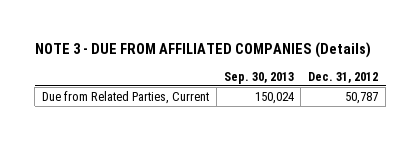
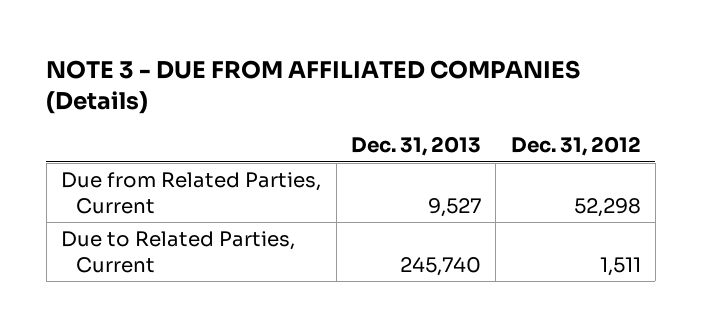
[223,71,294,84] Sep. 30, 2013 -> none
none -> [350,136,481,157] Dec. 31, 2013
[345,92,379,105] 50,787 -> [573,197,641,217] 52,298
none -> [61,230,296,273] Due to Related Parties, Current

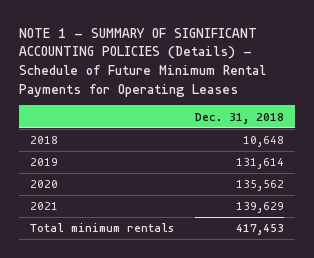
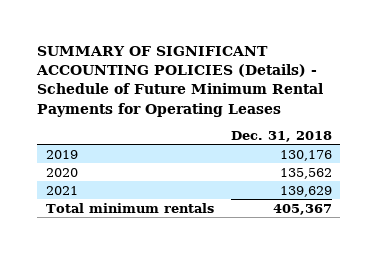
[19,27,267,97] NOTE 1 - SUMMARY OF SIGNIFICANT ACCOUNTING POLICIES (Details) - Schedule of Future Minimum Rental Payments for Operating Leases -> [36,46,324,117] SUMMARY OF SIGNIFICANT ACCOUNTING POLICIES (Details) - Schedule of Future Minimum Rental Payments for Operating Leases
[30,136,59,145] 2018 -> none
[236,158,285,170] 131,614 -> [279,149,332,161] 130,176
[236,224,285,236] 417,453 -> [272,203,332,215] 405,367

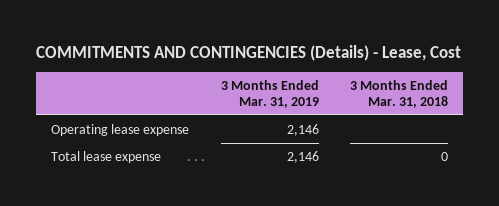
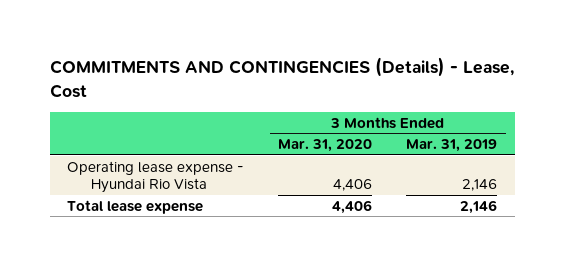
[349,79,448,109] 3 Months Ended Mar. 31, 2018 -> none
none -> [278,139,373,153] Mar. 31, 2020
[51,123,190,136] Operating lease expense -> [66,160,244,194] Operating lease expense - Hyundai Rio Vista

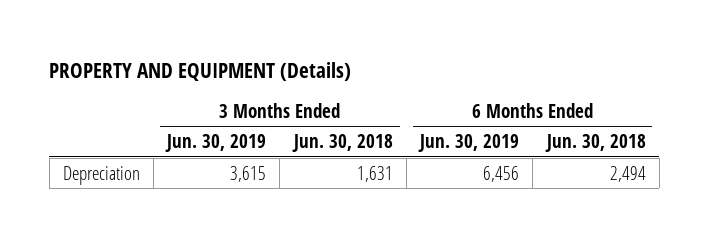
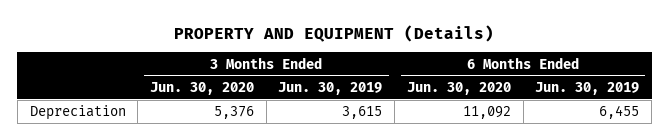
[291,133,393,152] Jun. 30, 2018 -> none
[544,133,646,152] Jun. 30, 2018 -> none
none -> [150,81,255,95] Jun. 30, 2020
none -> [406,81,511,95] Jun. 30, 2020
[483,165,520,182] 6,456 -> [599,105,640,120] 6,455

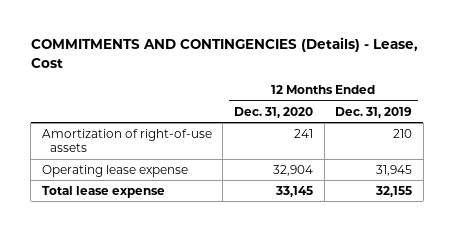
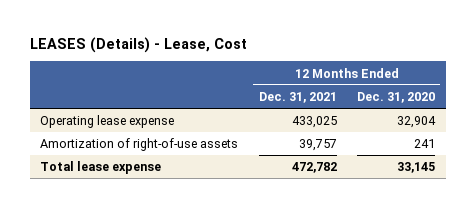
[30,37,418,68] COMMITMENTS AND CONTINGENCIES (Details) - Lease, Cost -> [29,36,247,53] LEASES (Details) - Lease, Cost
[335,106,413,118] Dec. 31, 2019 -> none
none -> [258,92,337,104] Dec. 31, 2021
[41,128,212,153] Amortization of right-of-use assets -> [39,138,238,152] Amortization of right-of-use assets

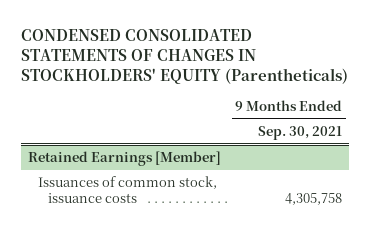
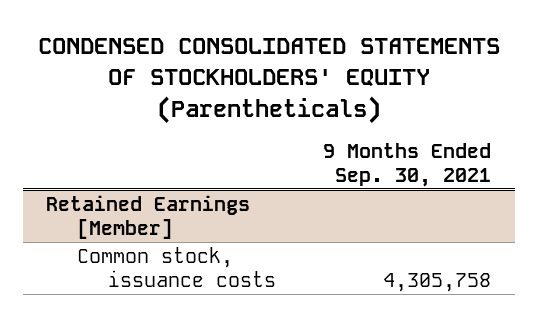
[21,29,349,85] CONDENSED CONSOLIDATED STATEMENTS OF CHANGES IN STOCKHOLDERS' EQUITY (Parentheticals) -> [37,37,500,124] CONDENSED CONSOLIDATED STATEMENTS OF STOCKHOLDERS' EQUITY (Parentheticals)
[37,176,217,204] Issuances of common stock, issuance costs -> [77,247,277,287] Common stock, issuance costs

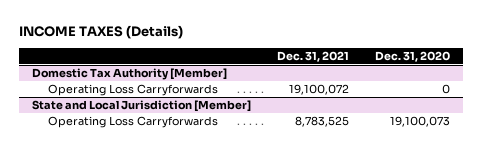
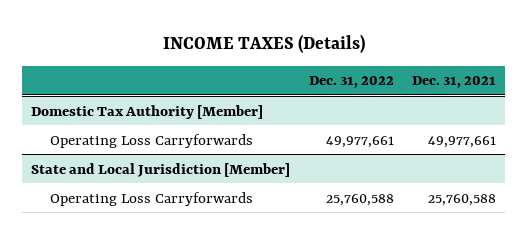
[375,50,451,62] Dec. 31, 2020 -> none
none -> [308,76,394,89] Dec. 31, 2022
[289,84,350,96] 19,100,072 -> [428,135,497,148] 49,977,661
[295,116,350,128] 8,783,525 -> [428,193,497,206] 25,760,588

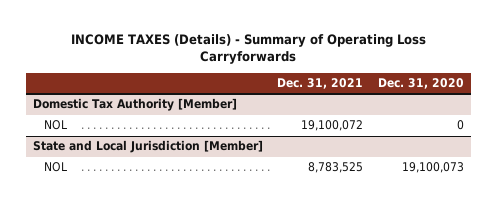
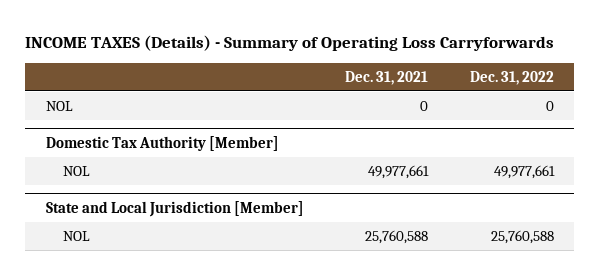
[377,78,464,90] Dec. 31, 2020 -> none
none -> [469,70,554,85] Dec. 31, 2022
none -> [45,101,73,112] NOL
[301,120,364,132] 19,100,072 -> [368,165,430,180] 49,977,661
[308,162,364,174] 8,783,525 -> [365,230,429,245] 25,760,588

